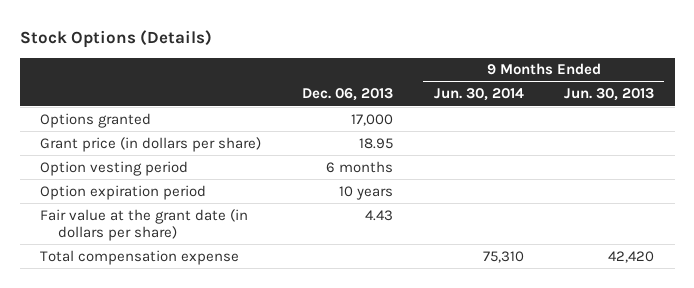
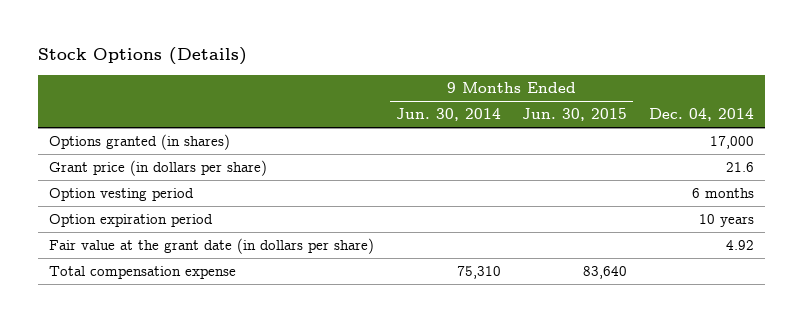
[301,88,393,102] Dec. 06, 2013 -> none
[564,88,655,102] Jun. 30, 2013 -> none
none -> [522,108,628,122] Jun. 30, 2015
none -> [649,108,755,122] Dec. 04, 2014
[40,112,152,128] Options granted -> [48,134,230,151] Options granted (in shares)

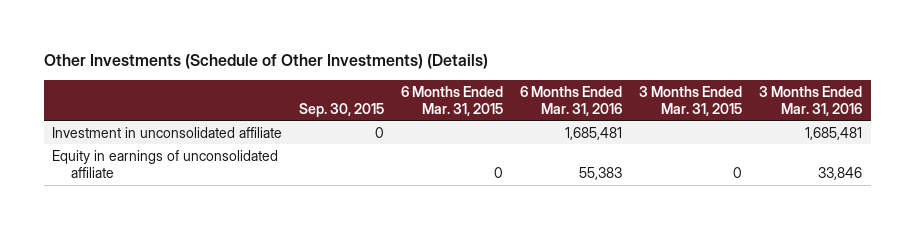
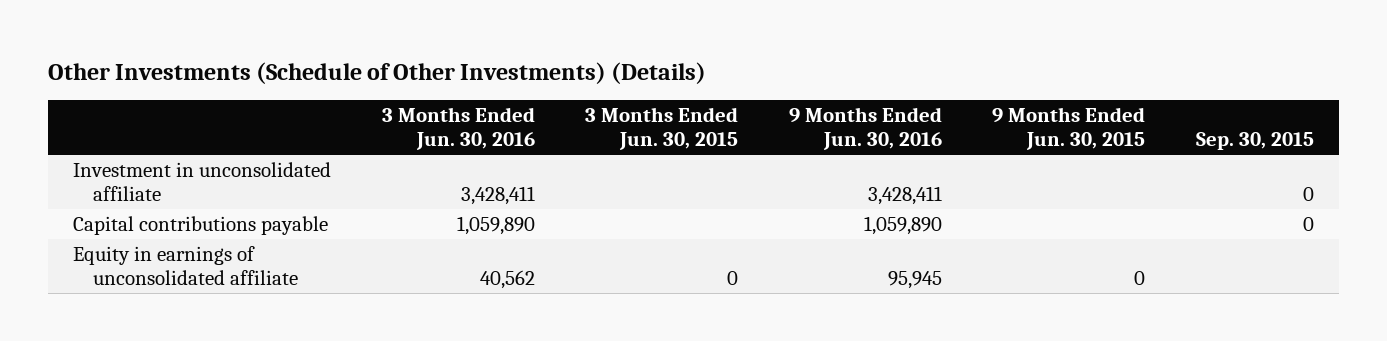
[401,85,504,117] 6 Months Ended Mar. 31, 2015 -> none
[520,85,623,117] 6 Months Ended Mar. 31, 2016 -> none
[639,85,743,117] 3 Months Ended Mar. 31, 2015 -> none
[759,85,863,117] 3 Months Ended Mar. 31, 2016 -> none
none -> [381,107,535,151] 3 Months Ended Jun. 30, 2016
none -> [585,107,739,151] 3 Months Ended Jun. 30, 2015
none -> [788,107,942,151] 9 Months Ended Jun. 30, 2016
none -> [992,107,1146,151] 9 Months Ended Jun. 30, 2015
none -> [73,215,329,235] Capital contributions payable

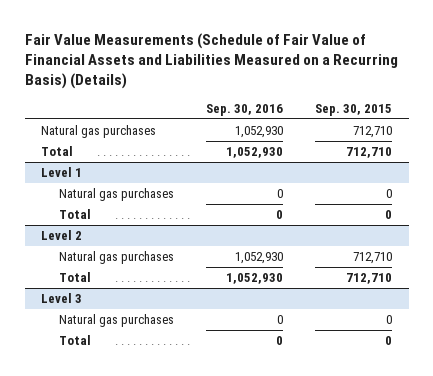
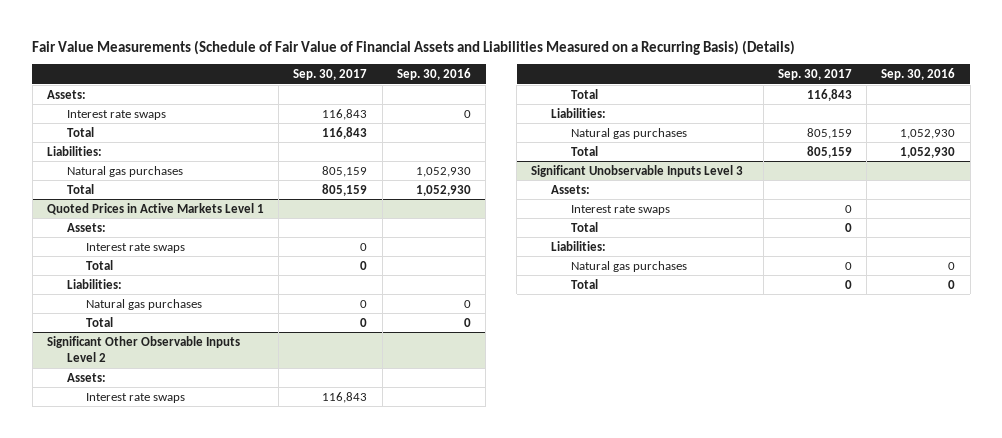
[315,103,393,116] Sep. 30, 2015 -> none
none -> [293,68,368,80] Sep. 30, 2017
none -> [46,89,86,99] Assets:
none -> [66,109,166,120] Interest rate swaps
none -> [66,126,94,137] Total
none -> [46,145,102,156] Liabilities:
[41,167,83,178] Level 1 -> [46,202,264,215] Quoted Prices in Active Markets Level 1
none -> [66,222,106,232] Assets:
none -> [86,242,186,253] Interest rate swaps
none -> [86,259,114,270] Total
none -> [66,278,122,289] Liabilities:
[41,230,83,241] Level 2 -> [46,335,240,362] Significant Other Observable Inputs Level 2
none -> [66,372,106,382] Assets:
none -> [86,392,186,403] Interest rate swaps
none -> [570,88,598,99] Total
none -> [551,107,607,118] Liabilities:
[41,293,83,304] Level 3 -> [531,164,744,177] Significant Unobservable Inputs Level 3
none -> [551,184,591,194] Assets:
none -> [570,204,670,215] Interest rate swaps
none -> [570,221,598,232] Total
none -> [551,240,607,251] Liabilities:

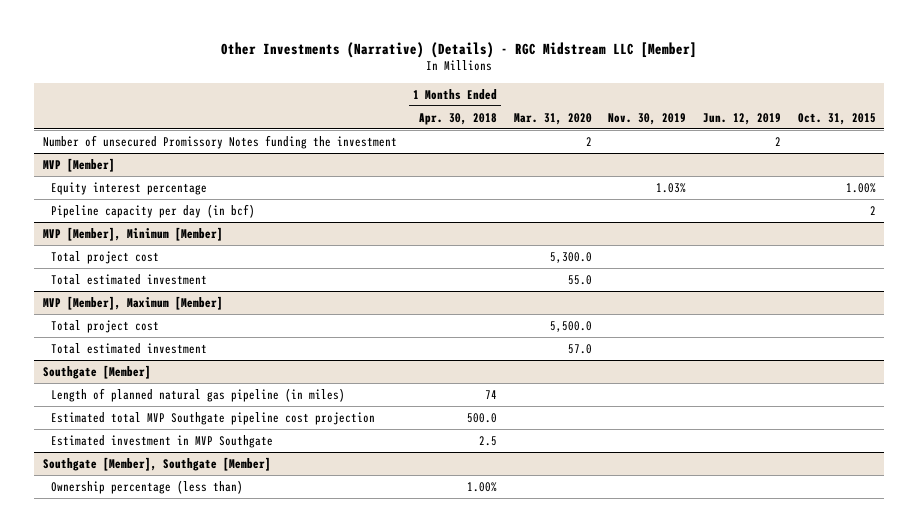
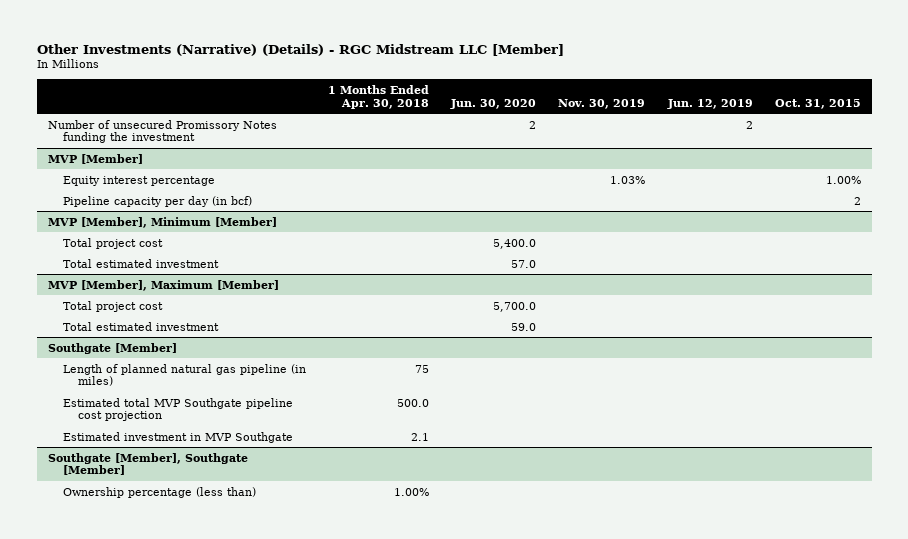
[513,112,592,125] Mar. 31, 2020 -> none
none -> [450,98,537,109] Jun. 30, 2020
[485,389,498,399] 74 -> [415,364,430,373] 75
[479,435,498,446] 2.5 -> [411,432,430,441] 2.1

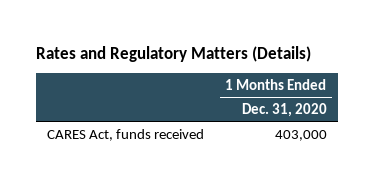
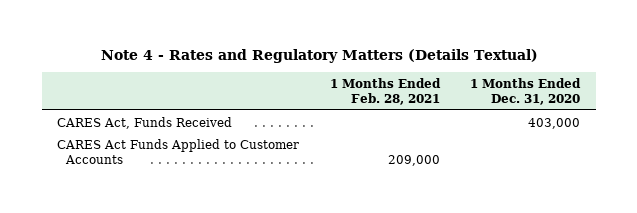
[35,45,311,62] Rates and Regulatory Matters (Details) -> [100,49,538,64] Note 4 - Rates and Regulatory Matters (Details Textual)
none -> [329,77,441,106] 1 Months Ended Feb. 28, 2021
[46,128,204,141] CARES Act, funds received -> [56,116,232,129] CARES Act, Funds Received
none -> [56,138,299,165] CARES Act Funds Applied to Customer Accounts

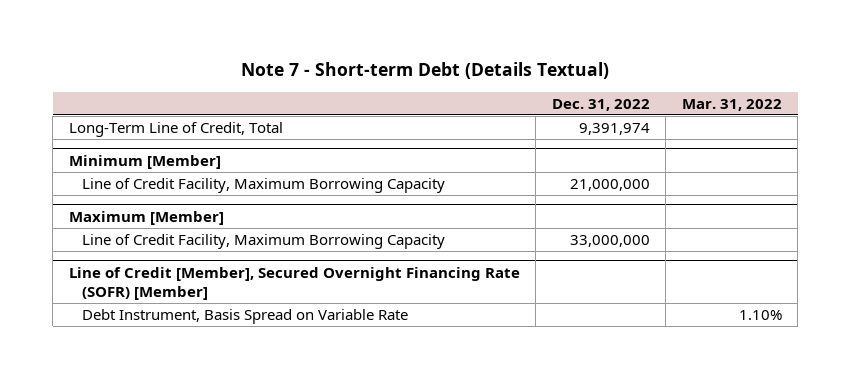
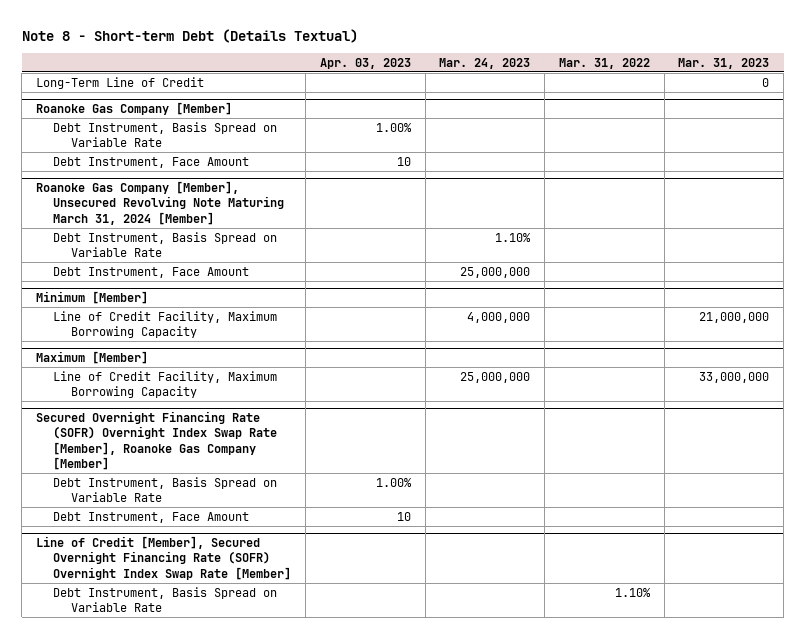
[241,62,610,80] Note 7 - Short-term Debt (Details Textual) -> [21,28,358,43] Note 8 - Short-term Debt (Details Textual)
[551,98,650,111] Dec. 31, 2022 -> none
none -> [319,57,411,69] Apr. 03, 2023
none -> [439,57,531,69] Mar. 24, 2023
none -> [678,57,770,69] Mar. 31, 2023
[68,122,283,138] Long-Term Line of Credit, Total -> [36,76,205,89] Long-Term Line of Credit
none -> [36,102,233,116] Roanoke Gas Company [Member]
none -> [53,121,278,147] Debt Instrument, Basis Spread on Variable Rate
none -> [53,156,250,168] Debt Instrument, Face Amount
none -> [36,181,285,225] Roanoke Gas Company [Member], Unsecured Revolving Note Maturing March 31, 2024 [Member]
none -> [53,231,278,257] Debt Instrument, Basis Spread on Variable Rate
none -> [53,266,250,278] Debt Instrument, Face Amount
none -> [36,411,278,470] Secured Overnight Financing Rate (SOFR) Overnight Index Swap Rate [Member], Roanoke Gas Company [Member]
none -> [53,476,278,502] Debt Instrument, Basis Spread on Variable Rate
none -> [53,511,250,523] Debt Instrument, Face Amount
[68,266,520,300] Line of Credit [Member], Secured Overnight Financing Rate (SOFR) [Member] -> [36,536,292,580] Line of Credit [Member], Secured Overnight Financing Rate (SOFR) Overnight Index Swap Rate [Member]

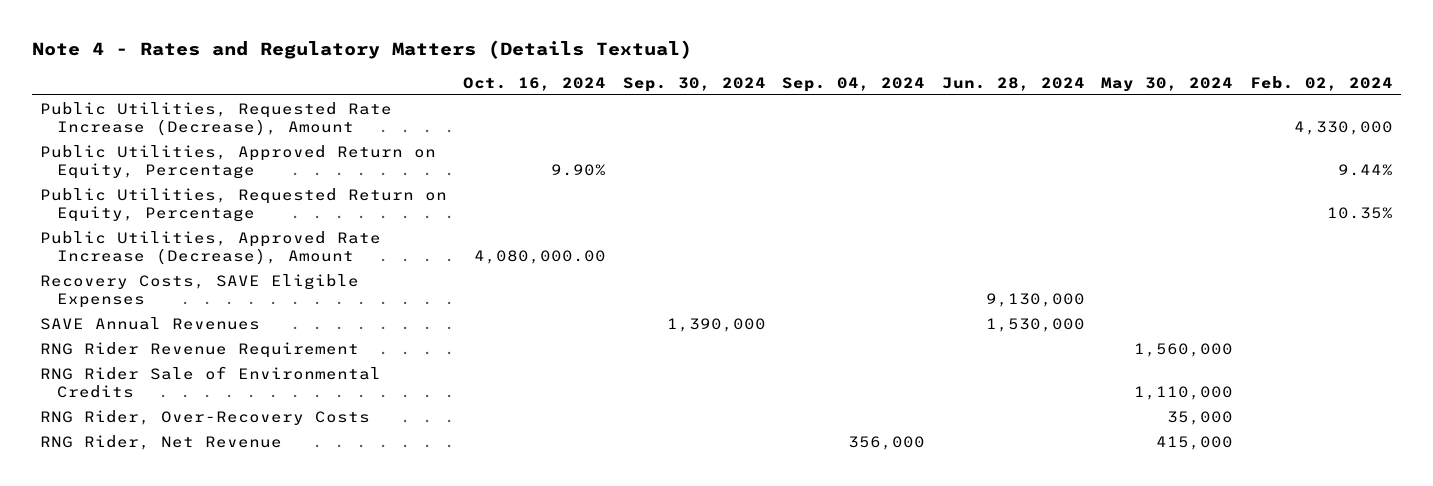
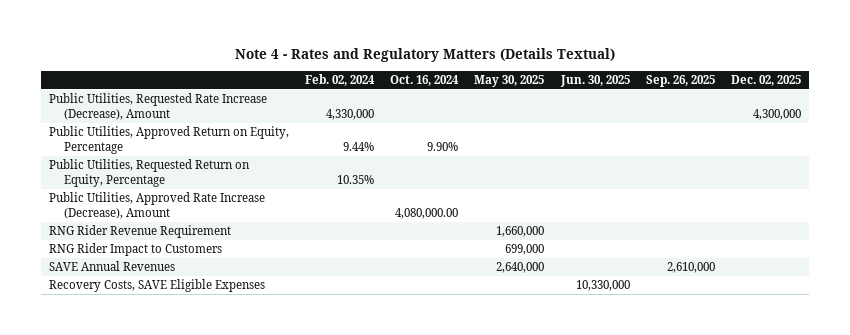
[622,76,766,92] Sep. 30, 2024 -> none
[782,76,926,92] Sep. 04, 2024 -> none
[941,76,1085,91] Jun. 28, 2024 -> none
[1101,76,1234,92] May 30, 2024 -> none
none -> [474,74,545,87] May 30, 2025
none -> [559,74,630,87] Jun. 30, 2025
none -> [645,74,715,87] Sep. 26, 2025
none -> [731,74,802,86] Dec. 02, 2025
[39,365,381,398] RNG Rider Sale of Environmental Credits -> none
[39,409,370,425] RNG Rider, Over-Recovery Costs -> none
[39,434,282,450] RNG Rider, Net Revenue -> none
none -> [48,243,222,257] RNG Rider Impact to Customers
[39,316,260,330] SAVE Annual Revenues -> [48,261,175,272] SAVE Annual Revenues
[39,273,359,308] Recovery Costs, SAVE Eligible Expenses -> [48,279,265,293] Recovery Costs, SAVE Eligible Expenses

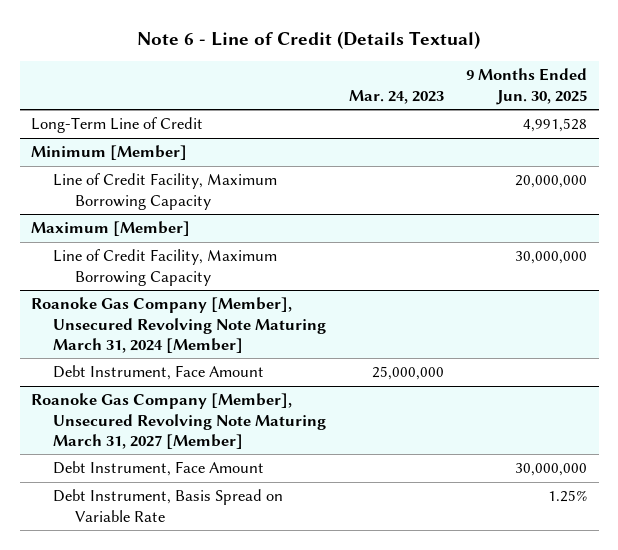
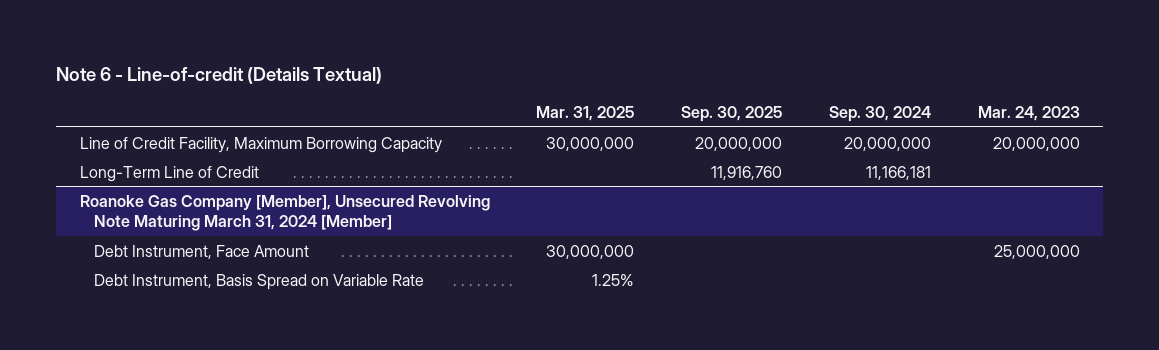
[137,30,481,49] Note 6 - Line of Credit (Details Textual) -> [56,67,383,85] Note 6 - Line-of-credit (Details Textual)
[466,68,588,105] 9 Months Ended Jun. 30, 2025 -> none
none -> [536,105,635,121] Mar. 31, 2025
none -> [681,105,783,122] Sep. 30, 2025
none -> [829,105,932,122] Sep. 30, 2024
none -> [79,136,442,153] Line of Credit Facility, Maximum Borrowing Capacity
[30,145,187,161] Minimum [Member] -> none
[53,173,278,210] Line of Credit Facility, Maximum Borrowing Capacity -> none
[30,221,190,237] Maximum [Member] -> none
[53,249,278,286] Line of Credit Facility, Maximum Borrowing Capacity -> none
[30,393,327,449] Roanoke Gas Company [Member], Unsecured Revolving Note Maturing March 31, 2027 [Member] -> none
[53,461,265,477] Debt Instrument, Face Amount -> none
[53,489,284,522] Debt Instrument, Basis Spread on Variable Rate -> none
none -> [94,273,425,290] Debt Instrument, Basis Spread on Variable Rate

